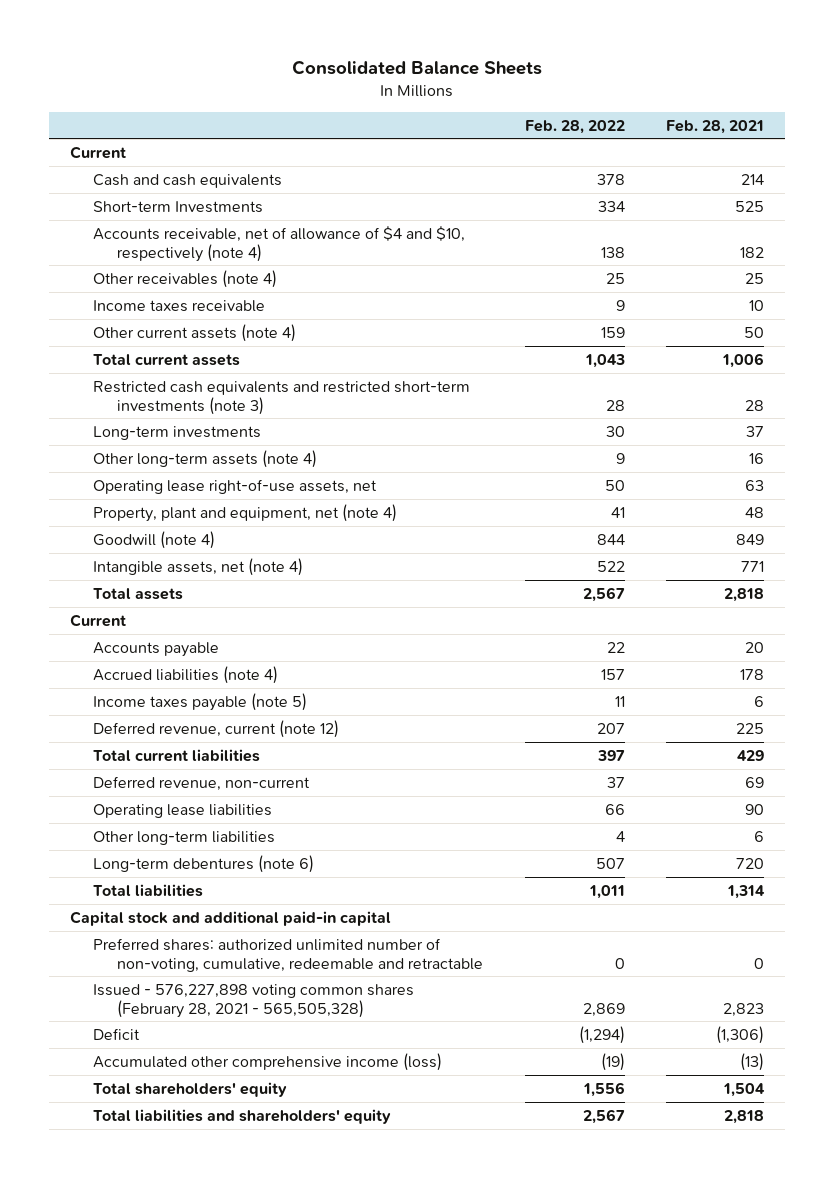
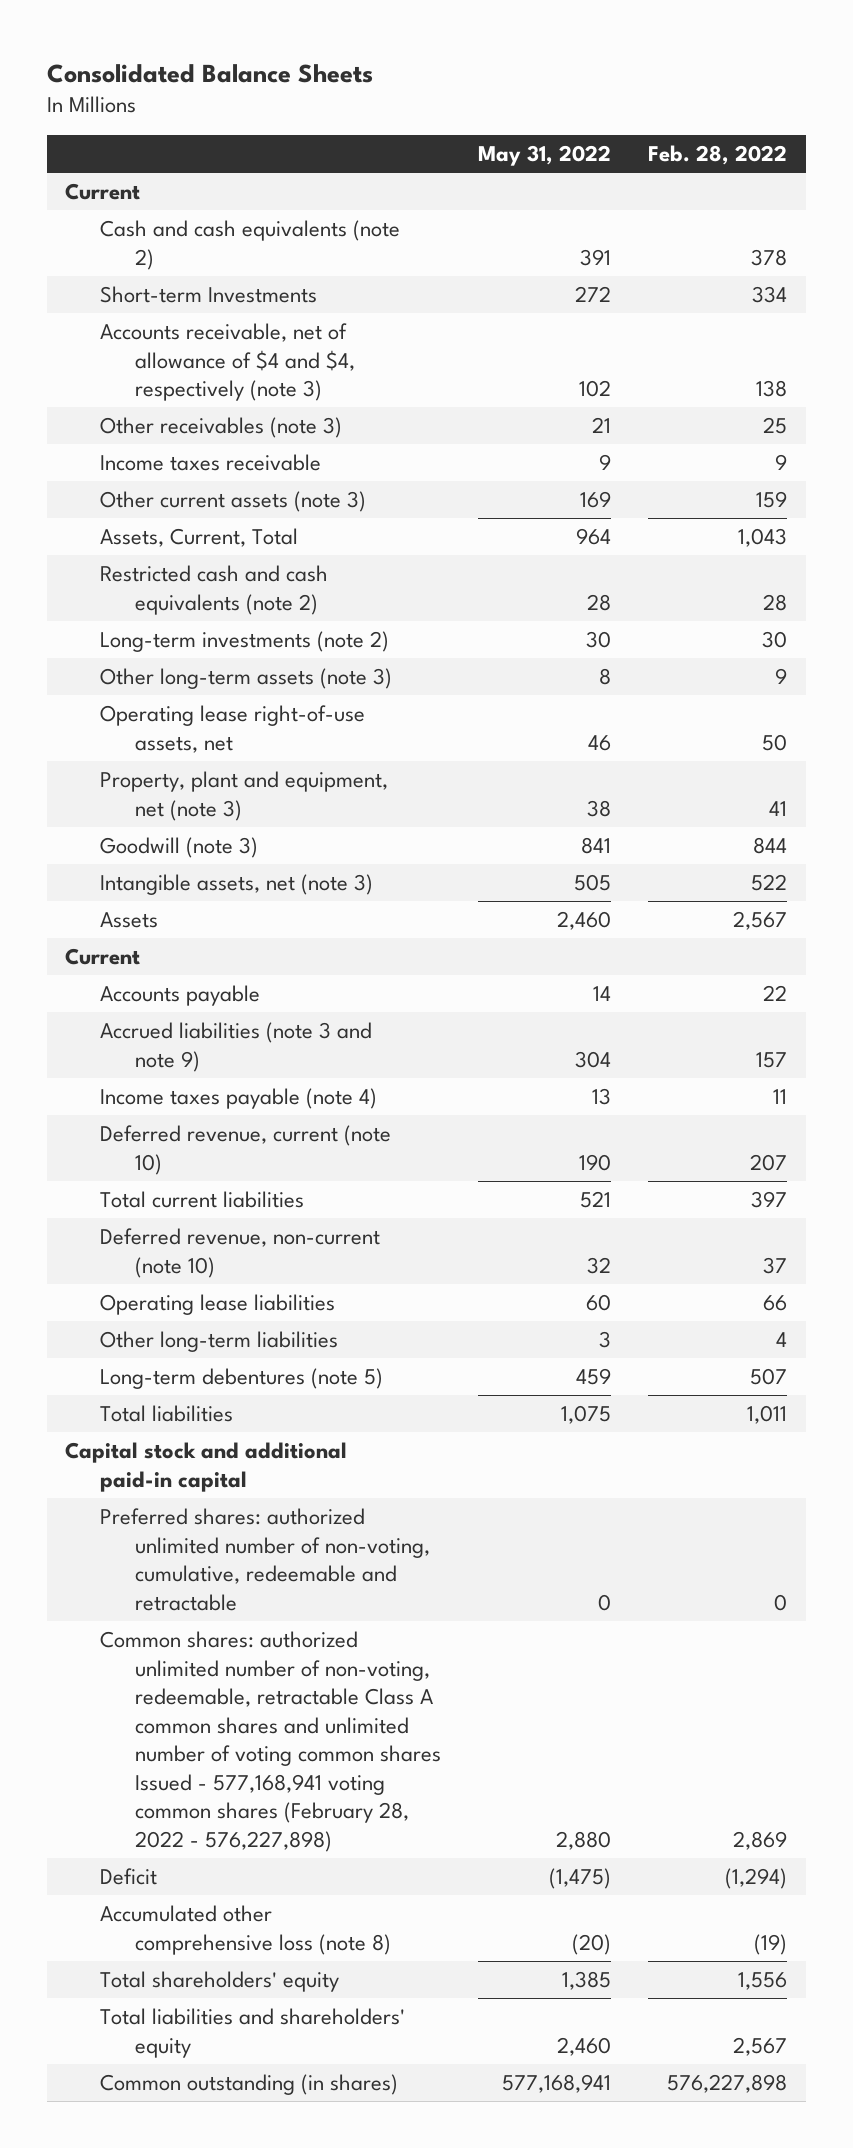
[666,119,765,134] Feb. 28, 2021 -> none
none -> [478,145,612,167] May 31, 2022
[93,173,283,188] Cash and cash equivalents -> [100,220,401,270] Cash and cash equivalents (note 2)
[93,225,466,262] Accounts receivable, net of allowance of $4 and $10, respectively (note 4) -> [100,323,355,402] Accounts receivable, net of allowance of $4 and $4, respectively (note 3)
[93,269,278,288] Other receivables (note 4) -> [100,417,343,439] Other receivables (note 3)
[93,323,297,342] Other current assets (note 4) -> [100,491,367,513] Other current assets (note 3)
[93,353,241,366] Total current assets -> [100,528,299,548] Assets, Current, Total
[93,380,471,415] Restricted cash equivalents and restricted short-term investments (note 3) -> [100,565,329,615] Restricted cash and cash equivalents (note 2)
[93,425,262,440] Long-term investments -> [100,631,390,653] Long-term investments (note 2)
[93,449,318,468] Other long-term assets (note 4) -> [100,668,393,690] Other long-term assets (note 3)
[93,503,398,522] Property, plant and equipment, net (note 4) -> [100,771,389,821] Property, plant and equipment, net (note 3)
[93,530,216,549] Goodwill (note 4) -> [100,837,259,859] Goodwill (note 3)
[93,557,304,576] Intangible assets, net (note 4) -> [100,874,374,896] Intangible assets, net (note 3)
[93,587,184,600] Total assets -> [100,912,159,929] Assets
[93,665,279,684] Accrued liabilities (note 4) -> [100,1022,373,1072] Accrued liabilities (note 3 and note 9)
[93,692,308,711] Income taxes payable (note 5) -> [100,1088,378,1110] Income taxes payable (note 4)
[93,719,340,738] Deferred revenue, current (note 12) -> [100,1125,392,1175] Deferred revenue, current (note 10)
[93,775,311,791] Deferred revenue, non-current -> [100,1228,381,1278] Deferred revenue, non-current (note 10)
[93,854,315,873] Long-term debentures (note 6) -> [100,1368,384,1390] Long-term debentures (note 5)
[93,983,415,1018] Issued - 576,227,898 voting common shares (February 28, 2021 - 565,505,328) -> [100,1631,441,1852] Common shares: authorized unlimited number of non-voting, redeemable, retractable Class A common shares and unlimited number of voting common shares Issued - 577,168,941 voting common shares (February 28, 2022 - 576,227,898)
[93,1052,443,1071] Accumulated other comprehensive income (loss) -> [100,1905,391,1955] Accumulated other comprehensive loss (note 8)
none -> [100,2074,399,2096] Common outstanding (in shares)

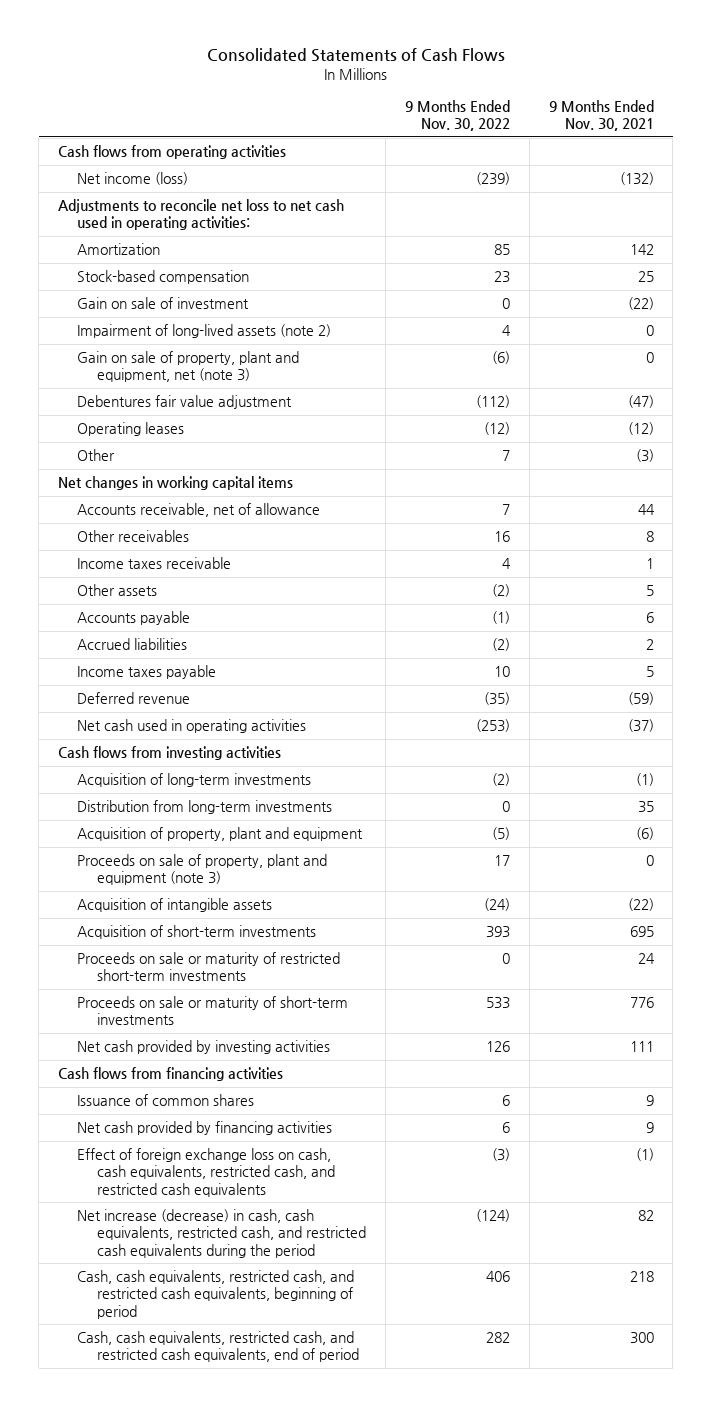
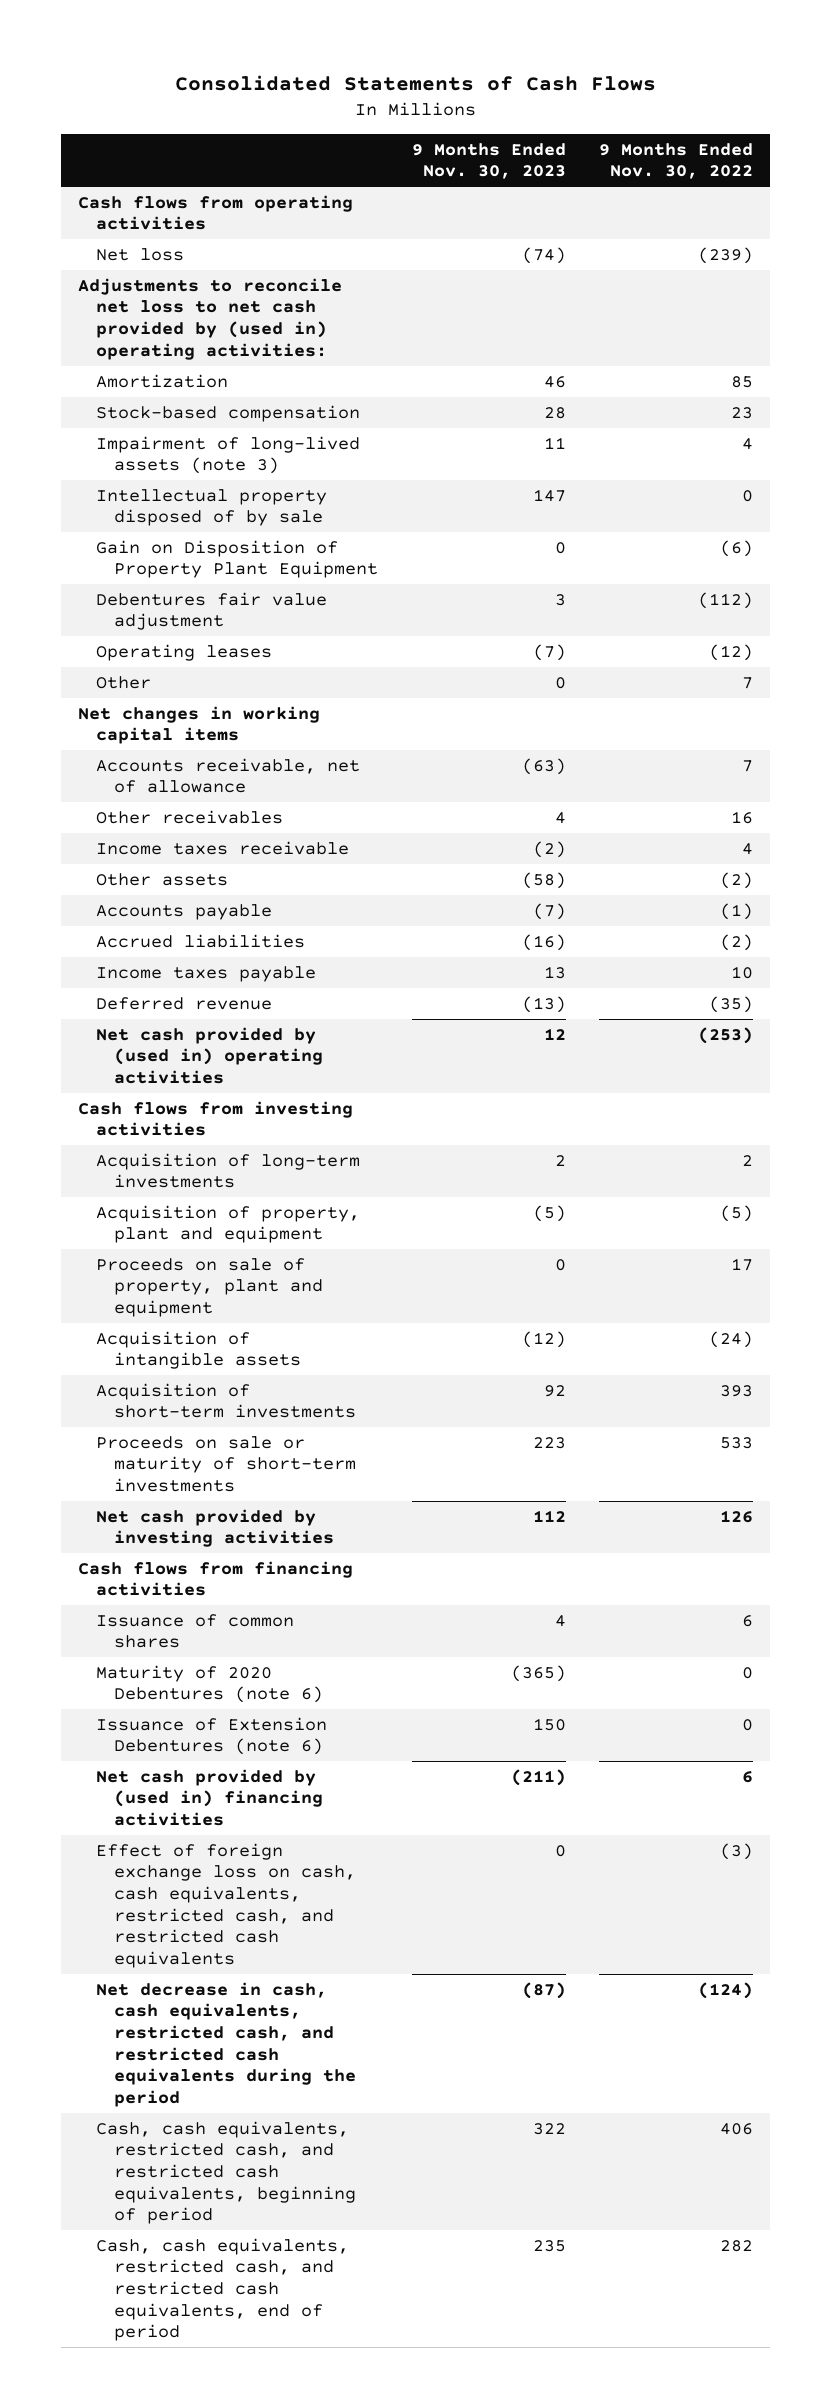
[548,100,654,132] 9 Months Ended Nov. 30, 2021 -> none
none -> [411,142,566,180] 9 Months Ended Nov. 30, 2023
[77,172,189,186] Net income (loss) -> [96,247,185,261] Net loss
[58,199,345,231] Adjustments to reconcile net loss to net cash used in operating activities: -> [78,277,343,360] Adjustments to reconcile net loss to net cash provided by (used in) operating activities:
[77,297,250,310] Gain on sale of investment -> none
[77,324,332,339] Impairment of long-lived assets (note 2) -> [96,435,361,475] Impairment of long-lived assets (note 3)
none -> [96,488,328,527] Intellectual property disposed of by sale
[77,351,300,383] Gain on sale of property, plant and equipment, net (note 3) -> [96,539,378,579] Gain on Disposition of Property Plant Equipment
[77,719,307,734] Net cash used in operating activities -> [96,1026,323,1085] Net cash provided by (used in) operating activities
[77,800,333,815] Distribution from long-term investments -> none
[491,773,510,787] (2) -> [742,1154,754,1166] 2
[77,854,328,886] Proceeds on sale of property, plant and equipment (note 3) -> [96,1257,323,1318] Proceeds on sale of property, plant and equipment
[77,952,341,982] Proceeds on sale or maturity of restricted short-term investments -> none
none -> [96,1664,323,1704] Maturity of 2020 Debentures (note 6)
none -> [96,1716,328,1756] Issuance of Extension Debentures (note 6)
[77,1121,333,1136] Net cash provided by financing activities -> [96,1768,323,1827] Net cash provided by (used in) financing activities
[77,1209,366,1258] Net increase (decrease) in cash, cash equivalents, restricted cash, and restricted cash equivalents during the period -> [96,1981,356,2107] Net decrease in cash, cash equivalents, restricted cash, and restricted cash equivalents during the period

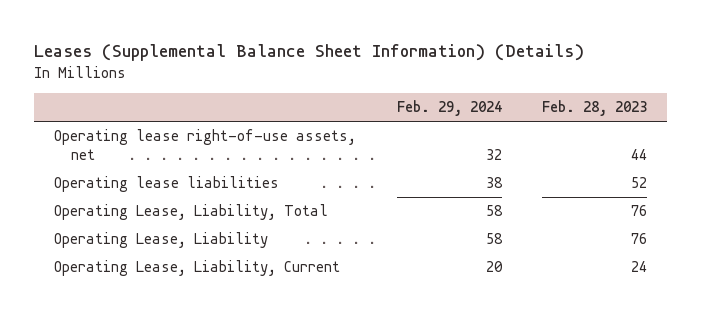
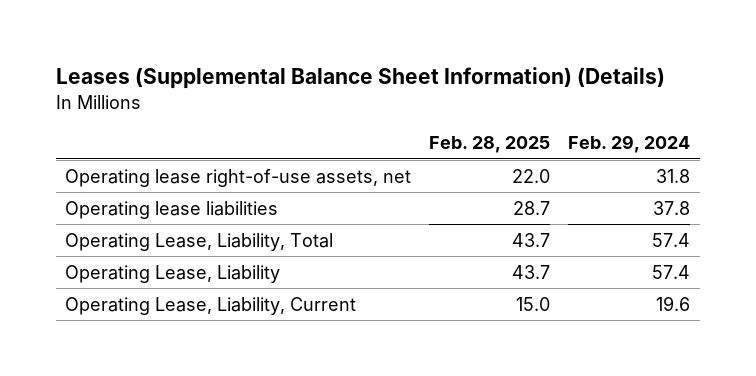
[542,100,648,117] Feb. 28, 2023 -> none
none -> [429,136,551,154] Feb. 28, 2025
[485,149,502,161] 32 -> [656,168,691,183] 31.8
[485,177,503,189] 38 -> [653,200,691,215] 37.8
[485,205,503,217] 58 -> [652,232,691,247] 57.4
[485,233,503,245] 58 -> [652,264,691,279] 57.4
[485,261,503,273] 20 -> [656,295,691,311] 19.6

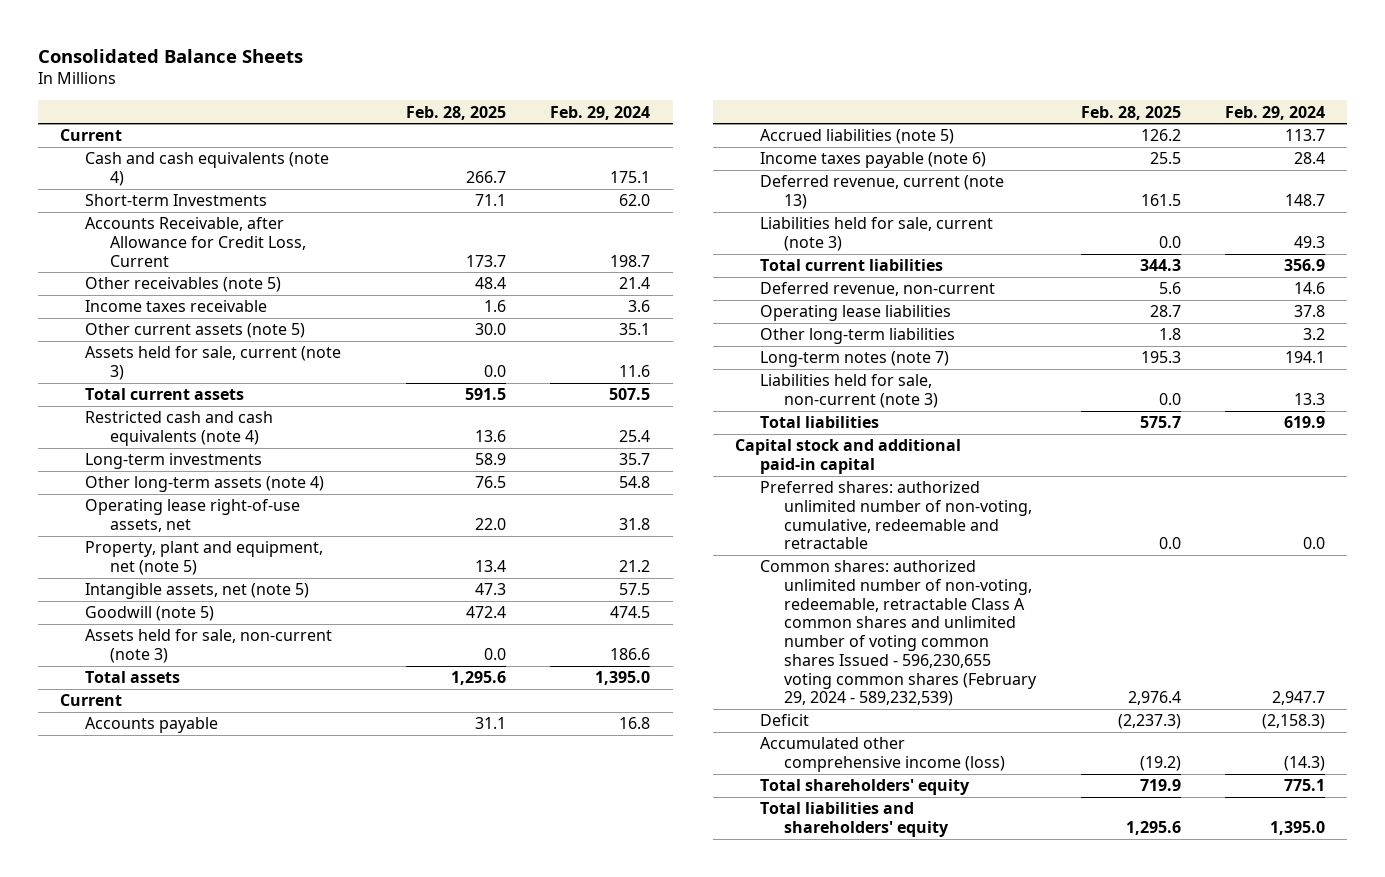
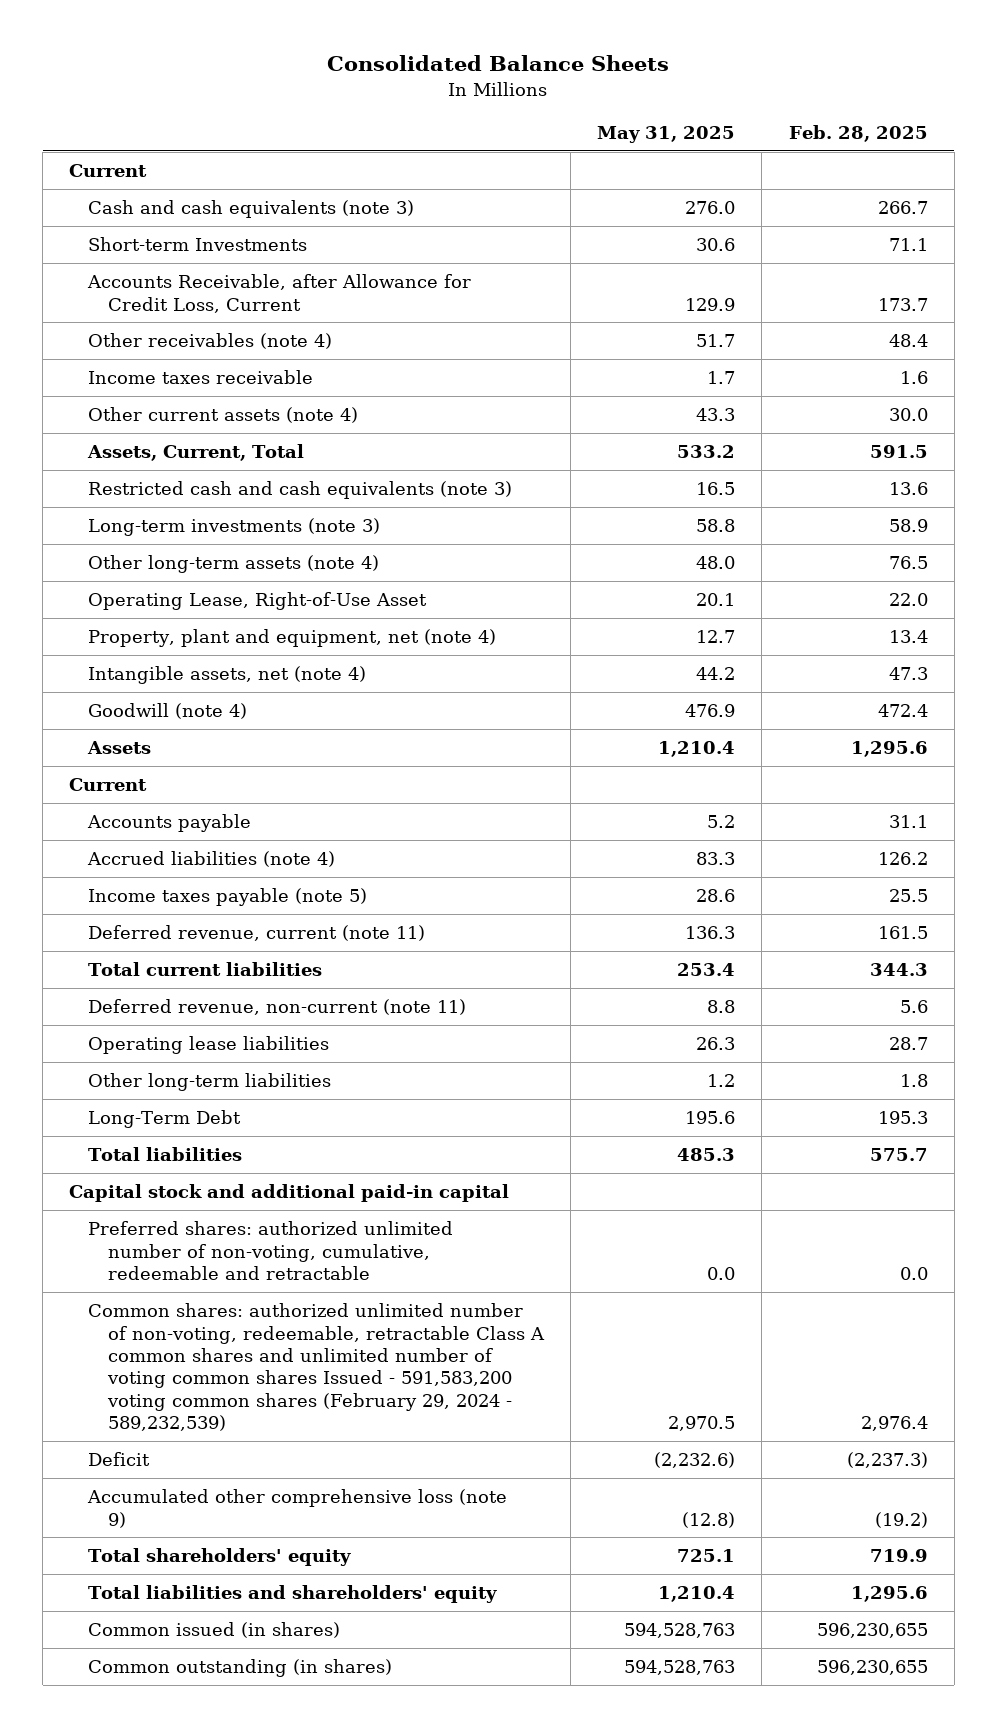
[550,105,651,120] Feb. 29, 2024 -> none
none -> [597,125,736,143] May 31, 2025
[84,152,329,186] Cash and cash equivalents (note 4) -> [88,200,415,219] Cash and cash equivalents (note 3)
[84,277,281,293] Other receivables (note 5) -> [88,333,333,350] Other receivables (note 4)
[84,346,341,380] Assets held for sale, current (note 3) -> none
[84,323,305,339] Other current assets (note 5) -> [88,407,359,424] Other current assets (note 4)
[84,388,244,401] Total current assets -> [87,444,305,462] Assets, Current, Total
[84,411,273,446] Restricted cash and cash equivalents (note 4) -> [88,481,513,500] Restricted cash and cash equivalents (note 3)
[84,453,262,470] Long-term investments -> [88,518,381,537] Long-term investments (note 3)
[84,629,332,663] Assets held for sale, non-current (note 3) -> none
[84,499,300,532] Operating lease right-of-use assets, net -> [88,592,428,611] Operating Lease, Right-of-Use Asset
[84,541,323,575] Property, plant and equipment, net (note 5) -> [88,629,497,648] Property, plant and equipment, net (note 4)
[84,583,309,600] Intangible assets, net (note 5) -> [88,666,367,685] Intangible assets, net (note 4)
[84,606,214,622] Goodwill (note 5) -> [88,703,248,720] Goodwill (note 4)
[84,671,180,684] Total assets -> [87,741,152,755] Assets
[759,217,993,251] Liabilities held for sale, current (note 3) -> none
[759,129,954,145] Accrued liabilities (note 5) -> [87,851,336,868] Accrued liabilities (note 4)
[759,152,986,169] Income taxes payable (note 6) -> [88,888,368,907] Income taxes payable (note 5)
[759,175,1004,209] Deferred revenue, current (note 13) -> [88,925,426,942] Deferred revenue, current (note 11)
[759,282,995,297] Deferred revenue, non-current -> [88,999,467,1016] Deferred revenue, non-current (note 11)
[759,374,939,408] Liabilities held for sale, non-current (note 3) -> none
[759,351,949,368] Long-term notes (note 7) -> [88,1110,242,1129] Long-Term Debt
[759,560,1038,707] Common shares: authorized unlimited number of non-voting, redeemable, retractable Class A common shares and unlimited number of voting common shares Issued - 596,230,655 voting common shares (February 29, 2024 - 589,232,539) -> [88,1303,545,1432] Common shares: authorized unlimited number of non-voting, redeemable, retractable Class A common shares and unlimited number of voting common shares Issued - 591,583,200 voting common shares (February 29, 2024 - 589,232,539)
[759,737,1006,772] Accumulated other comprehensive income (loss) -> [87,1489,508,1528] Accumulated other comprehensive loss (note 9)
none -> [88,1622,341,1639] Common issued (in shares)
none -> [88,1659,393,1678] Common outstanding (in shares)

